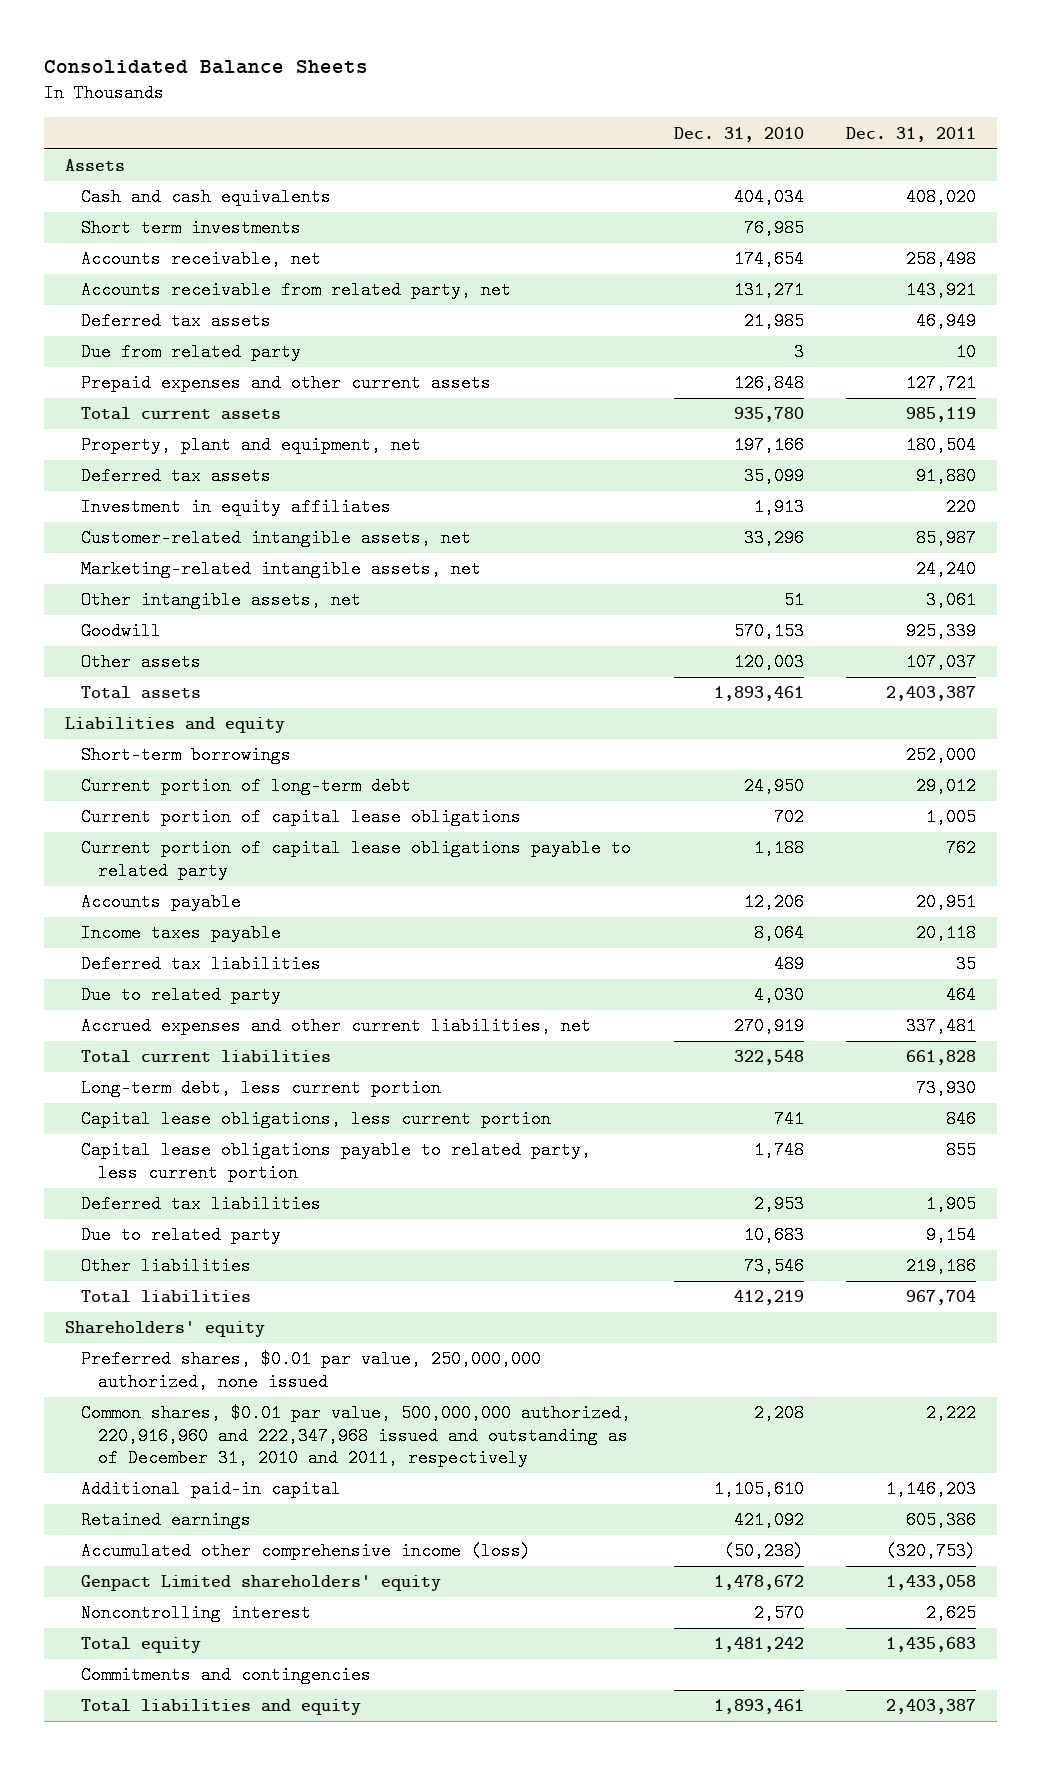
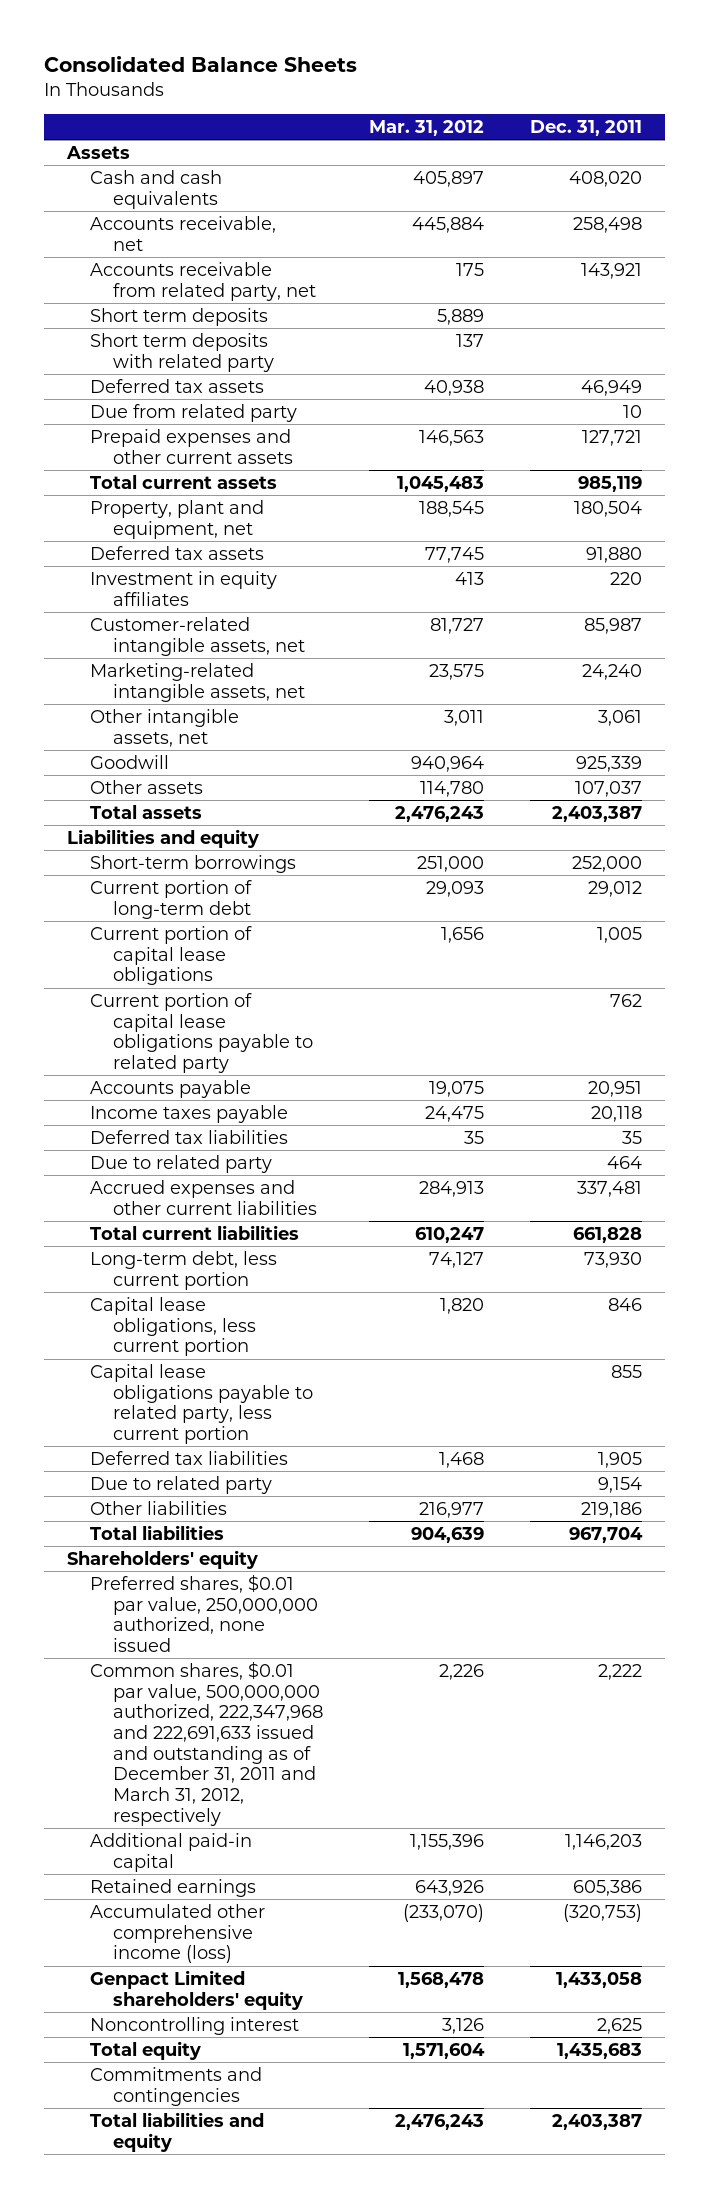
[673,126,804,142] Dec. 31, 2010 -> none
none -> [369,120,485,137] Mar. 31, 2012
[81,219,302,238] Short term investments -> none
none -> [90,307,269,326] Short term deposits
none -> [90,332,275,372] Short term deposits with related party
[81,1017,592,1036] Accrued expenses and other current liabilities, net -> [90,1179,318,1215] Accrued expenses and other current liabilities
[81,1404,632,1467] Common shares, $0.01 par value, 500,000,000 authorized, 220,916,960 and 222,347,968 issued and outstanding as of December 31, 2010 and 2011, respectively -> [90,1660,324,1826] Common shares, $0.01 par value, 500,000,000 authorized, 222,347,968 and 222,691,633 issued and outstanding as of December 31, 2011 and March 31, 2012, respectively

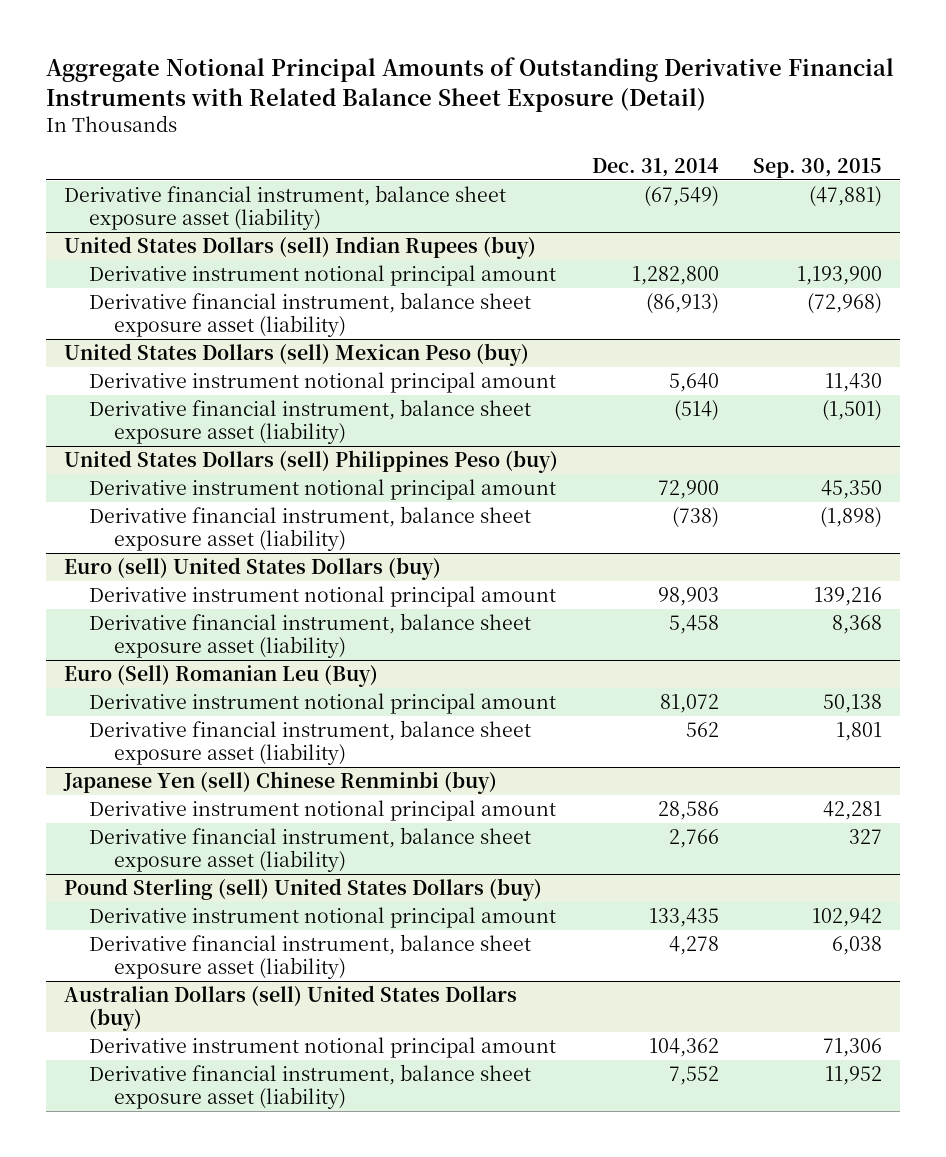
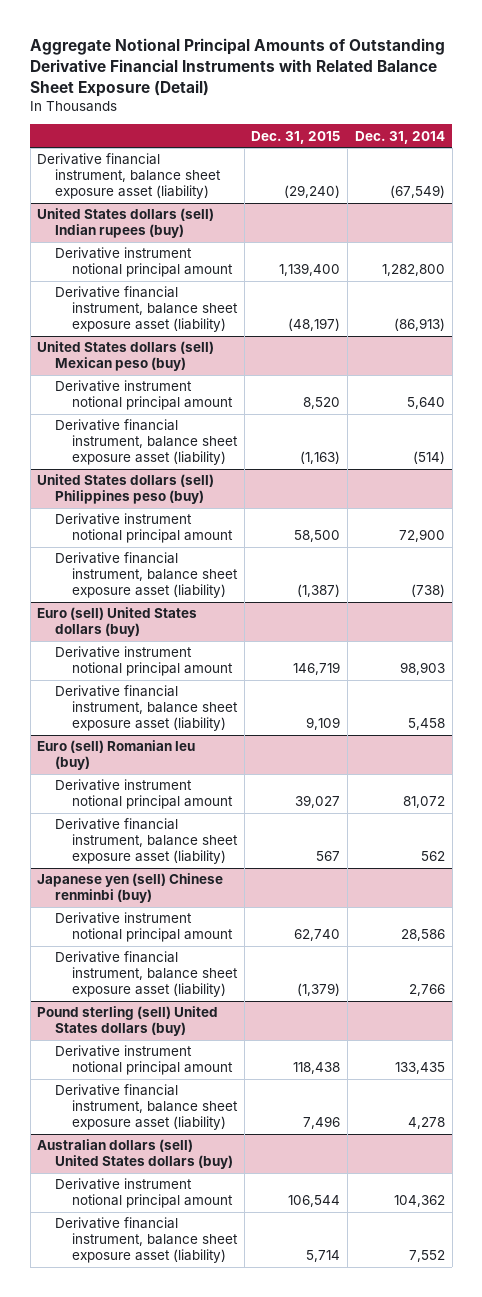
[753,157,883,178] Sep. 30, 2015 -> none
none -> [251,130,341,144] Dec. 31, 2015
[63,236,536,260] United States Dollars (sell) Indian Rupees (buy) -> [37,208,215,239] United States dollars (sell) Indian rupees (buy)
[63,343,529,367] United States Dollars (sell) Mexican Peso (buy) -> [37,341,215,372] United States dollars (sell) Mexican peso (buy)
[63,450,558,474] United States Dollars (sell) Philippines Peso (buy) -> [37,474,215,505] United States dollars (sell) Philippines peso (buy)
[63,557,441,581] Euro (sell) United States Dollars (buy) -> [37,607,198,638] Euro (sell) United States dollars (buy)
[63,665,378,688] Euro (Sell) Romanian Leu (Buy) -> [37,740,196,771] Euro (sell) Romanian leu (buy)
[62,771,497,795] Japanese Yen (sell) Chinese Renminbi (buy) -> [37,873,224,904] Japanese yen (sell) Chinese renminbi (buy)
[63,878,542,902] Pound Sterling (sell) United States Dollars (buy) -> [37,1006,219,1037] Pound sterling (sell) United States dollars (buy)
[63,985,517,1031] Australian Dollars (sell) United States Dollars (buy) -> [37,1139,233,1170] Australian dollars (sell) United States dollars (buy)

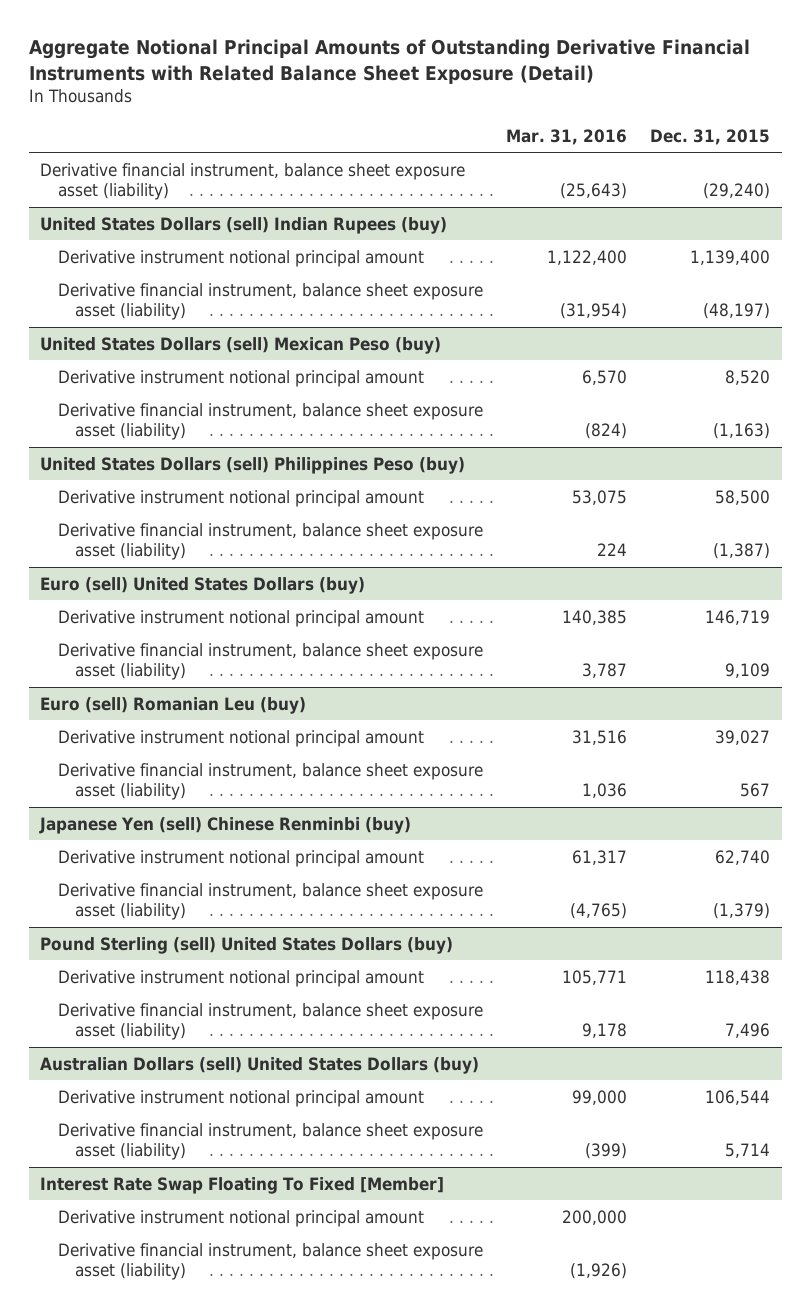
[354,130,445,144] Dec. 31, 2014 -> none
none -> [505,128,627,145] Mar. 31, 2016
[37,208,215,239] United States dollars (sell) Indian rupees (buy) -> [40,216,448,234] United States Dollars (sell) Indian Rupees (buy)
[37,341,215,372] United States dollars (sell) Mexican peso (buy) -> [40,336,442,354] United States Dollars (sell) Mexican Peso (buy)
[37,474,215,505] United States dollars (sell) Philippines peso (buy) -> [40,456,466,474] United States Dollars (sell) Philippines Peso (buy)
[37,607,198,638] Euro (sell) United States dollars (buy) -> [40,576,366,594] Euro (sell) United States Dollars (buy)
[37,740,196,771] Euro (sell) Romanian leu (buy) -> [40,696,307,714] Euro (sell) Romanian Leu (buy)
[37,873,224,904] Japanese yen (sell) Chinese renminbi (buy) -> [39,816,412,834] Japanese Yen (sell) Chinese Renminbi (buy)
[37,1006,219,1037] Pound sterling (sell) United States dollars (buy) -> [40,936,454,954] Pound Sterling (sell) United States Dollars (buy)
[37,1139,233,1170] Australian dollars (sell) United States dollars (buy) -> [40,1056,480,1074] Australian Dollars (sell) United States Dollars (buy)
none -> [40,1176,445,1194] Interest Rate Swap Floating To Fixed [Member]
none -> [57,1209,424,1227] Derivative instrument notional principal amount
none -> [57,1242,483,1281] Derivative financial instrument, balance sheet exposure asset (liability)

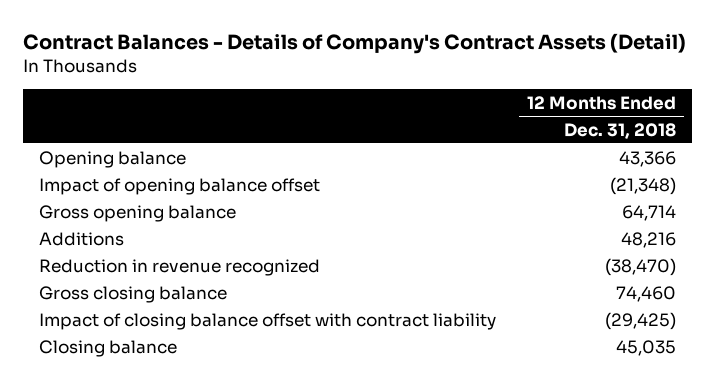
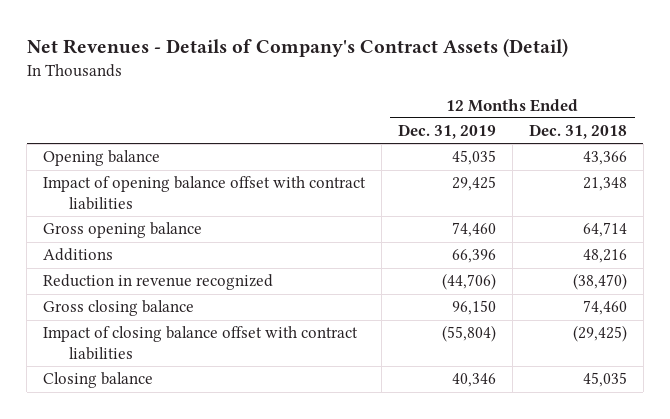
[23,33,687,55] Contract Balances - Details of Company's Contract Assets (Detail) -> [26,37,568,57] Net Revenues - Details of Company's Contract Assets (Detail)
none -> [398,124,497,140] Dec. 31, 2019
[38,177,320,195] Impact of opening balance offset -> [43,176,367,211] Impact of opening balance offset with contract liabilities
[610,176,677,195] (21,348) -> [582,177,627,192] 21,348
[38,312,496,330] Impact of closing balance offset with contract liability -> [43,326,359,361] Impact of closing balance offset with contract liabilities

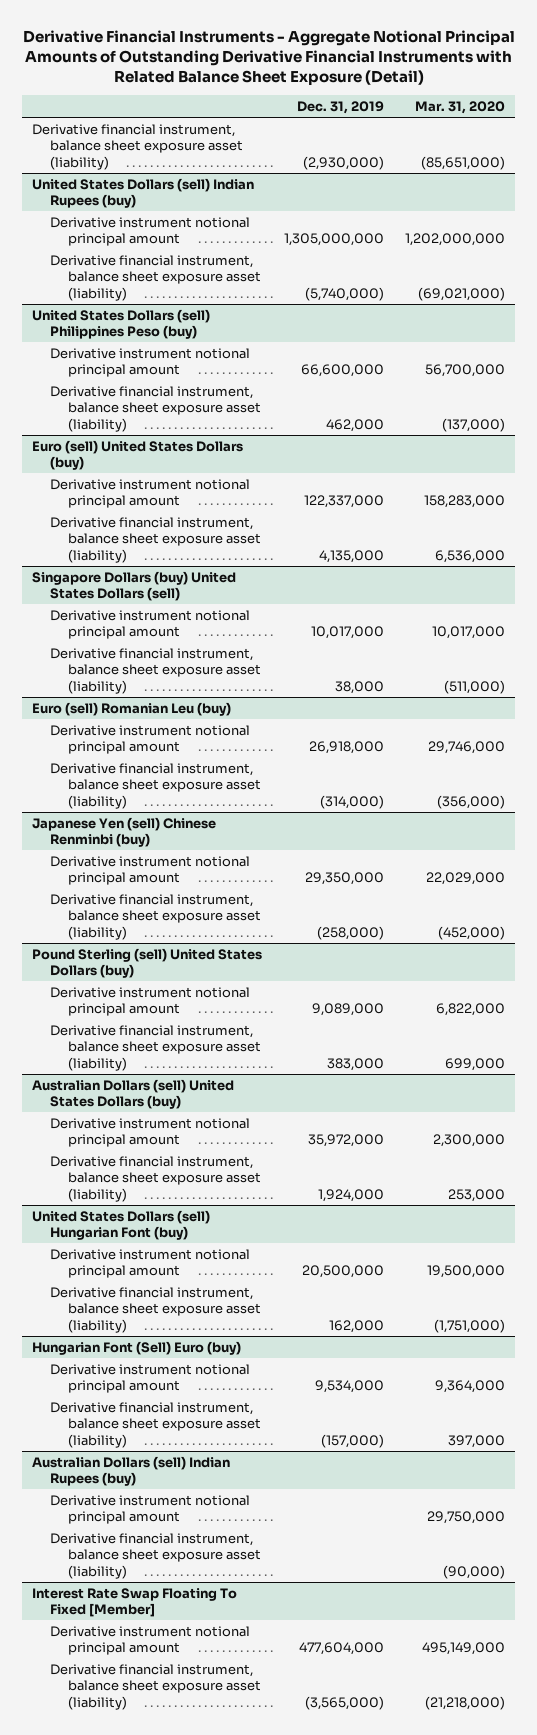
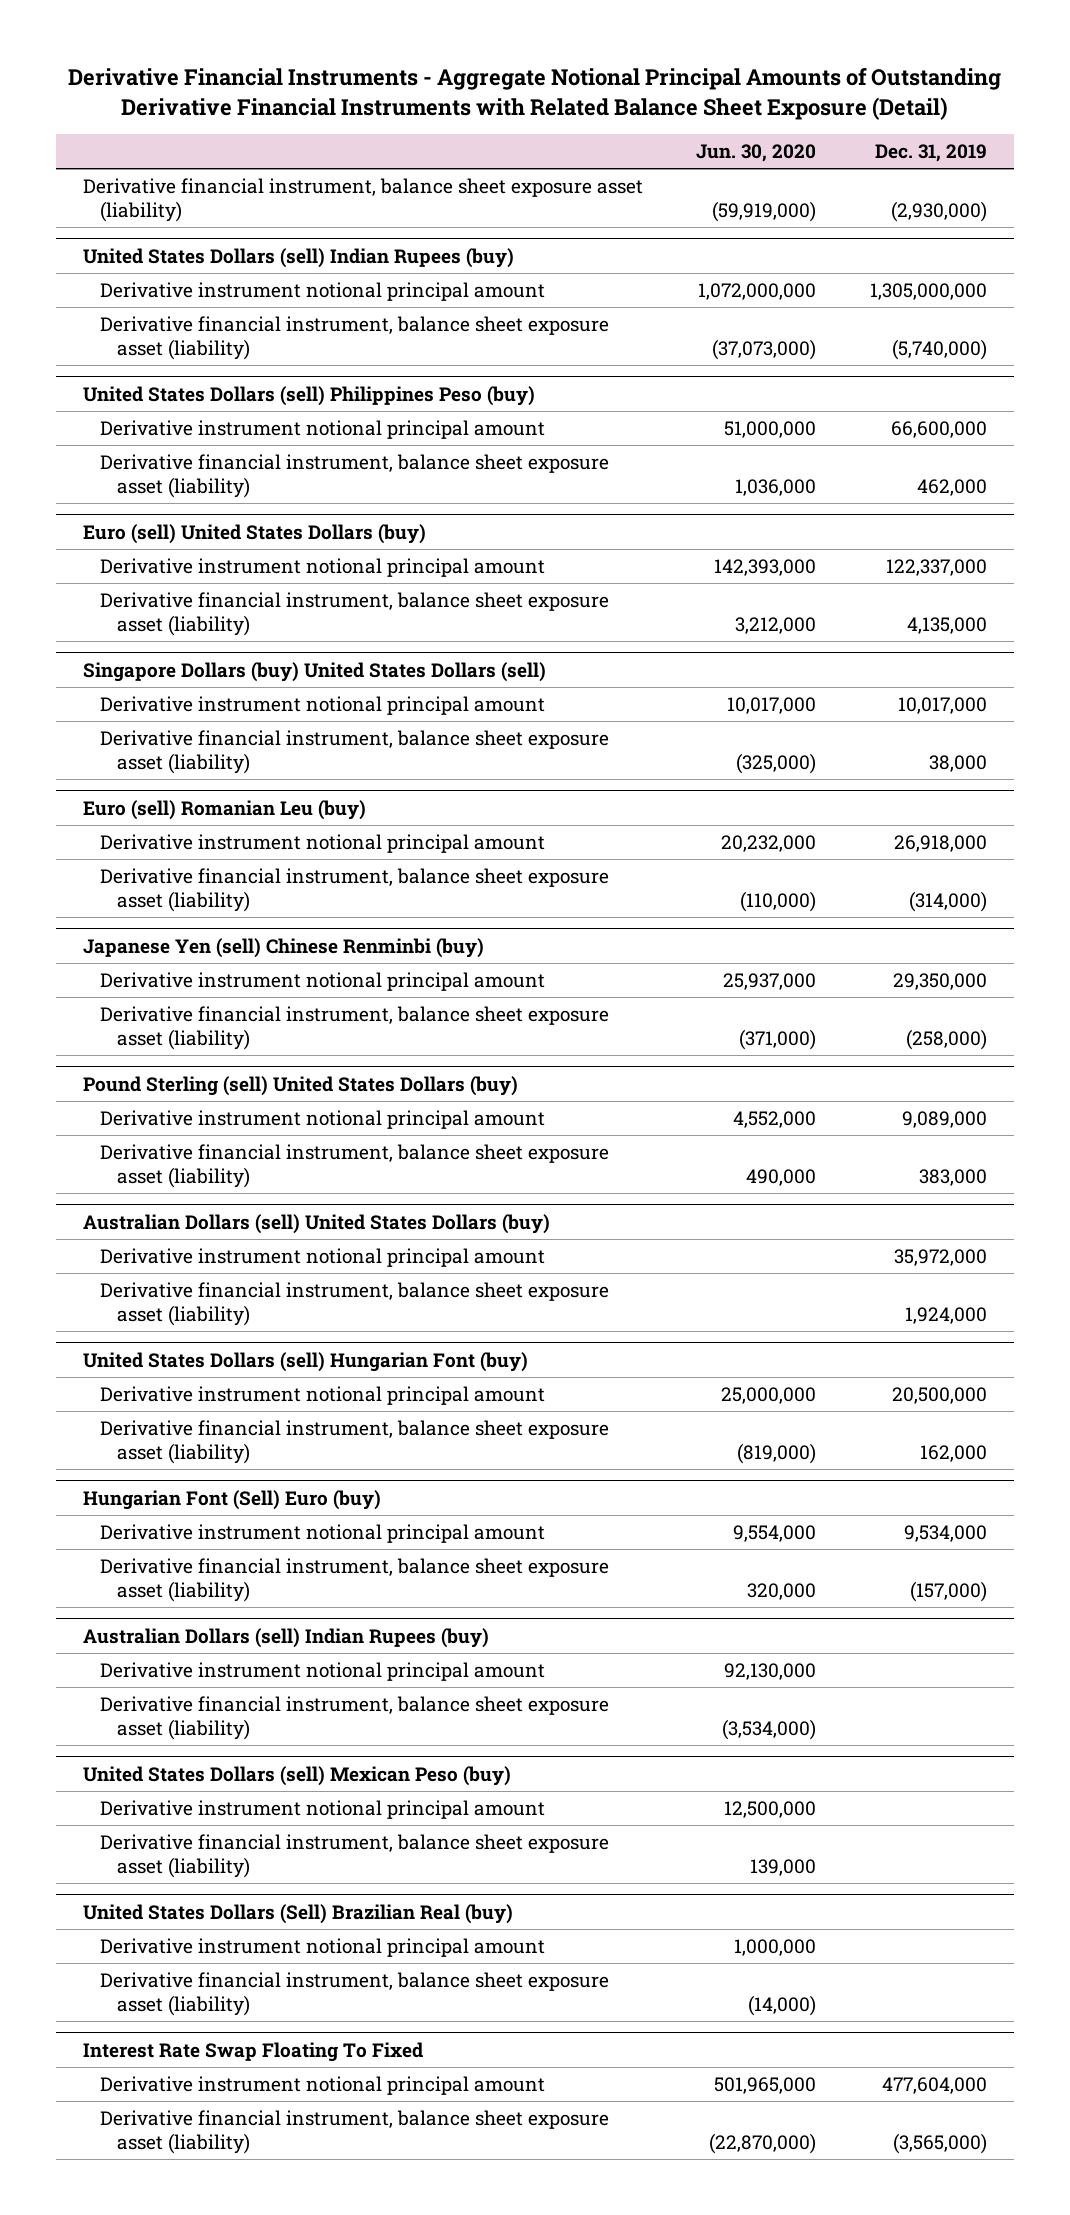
[414,100,505,114] Mar. 31, 2020 -> none
none -> [696,144,817,163] Jun. 30, 2020
none -> [82,1766,511,1787] United States Dollars (sell) Mexican Peso (buy)
none -> [100,1800,546,1820] Derivative instrument notional principal amount
none -> [100,1834,610,1879] Derivative financial instrument, balance sheet exposure asset (liability)
none -> [82,1904,513,1925] United States Dollars (Sell) Brazilian Real (buy)
none -> [100,1938,546,1958] Derivative instrument notional principal amount
none -> [100,1972,610,2017] Derivative financial instrument, balance sheet exposure asset (liability)
[32,1587,238,1618] Interest Rate Swap Floating To Fixed [Member] -> [82,2042,423,2063] Interest Rate Swap Floating To Fixed

